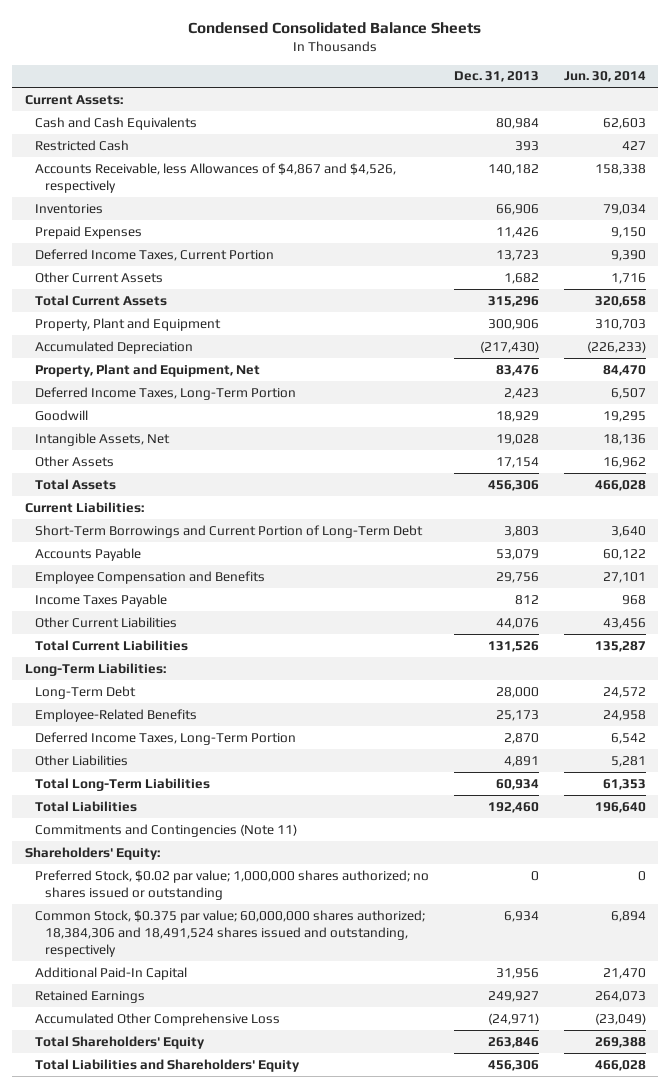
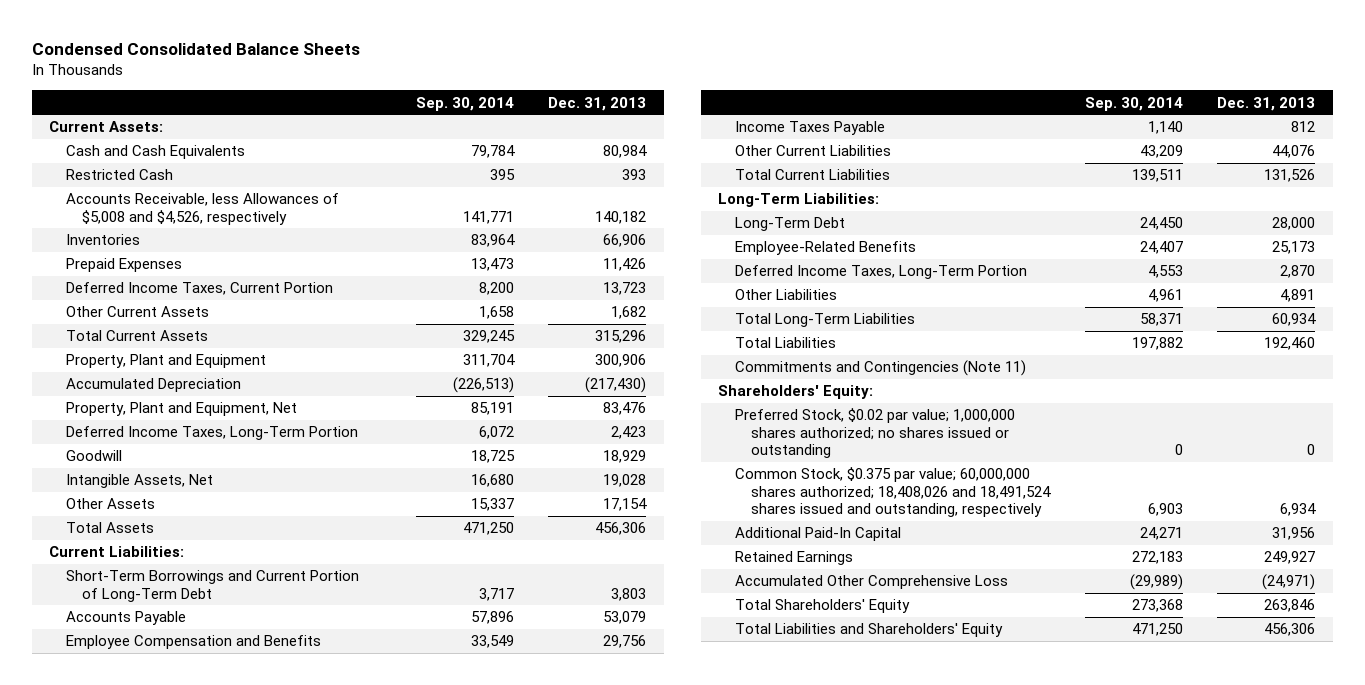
[563,71,646,83] Jun. 30, 2014 -> none
none -> [415,96,514,111] Sep. 30, 2014
[34,162,396,194] Accounts Receivable, less Allowances of $4,867 and $4,526, respectively -> [65,193,339,225] Accounts Receivable, less Allowances of $5,008 and $4,526, respectively
[34,909,425,958] Common Stock, $0.375 par value; 60,000,000 shares authorized; 18,384,306 and 18,491,524 shares issued and outstanding, respectively -> [734,467,1052,518] Common Stock, $0.375 par value; 60,000,000 shares authorized; 18,408,026 and 18,491,524 shares issued and outstanding, respectively

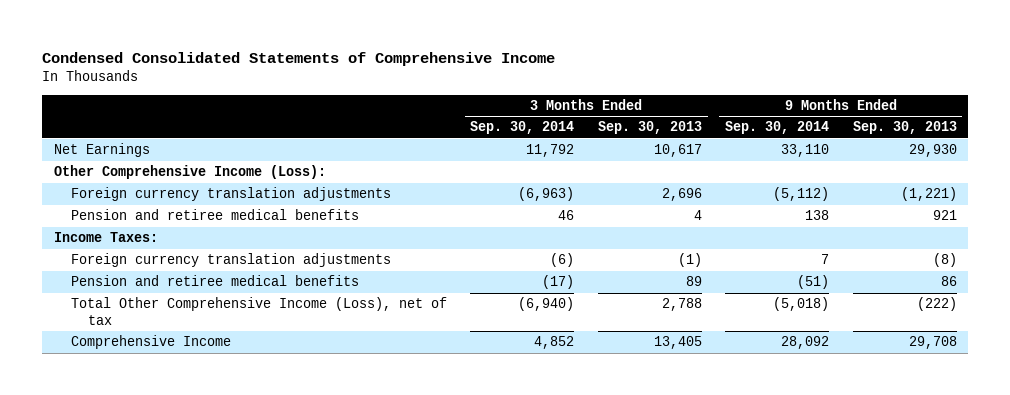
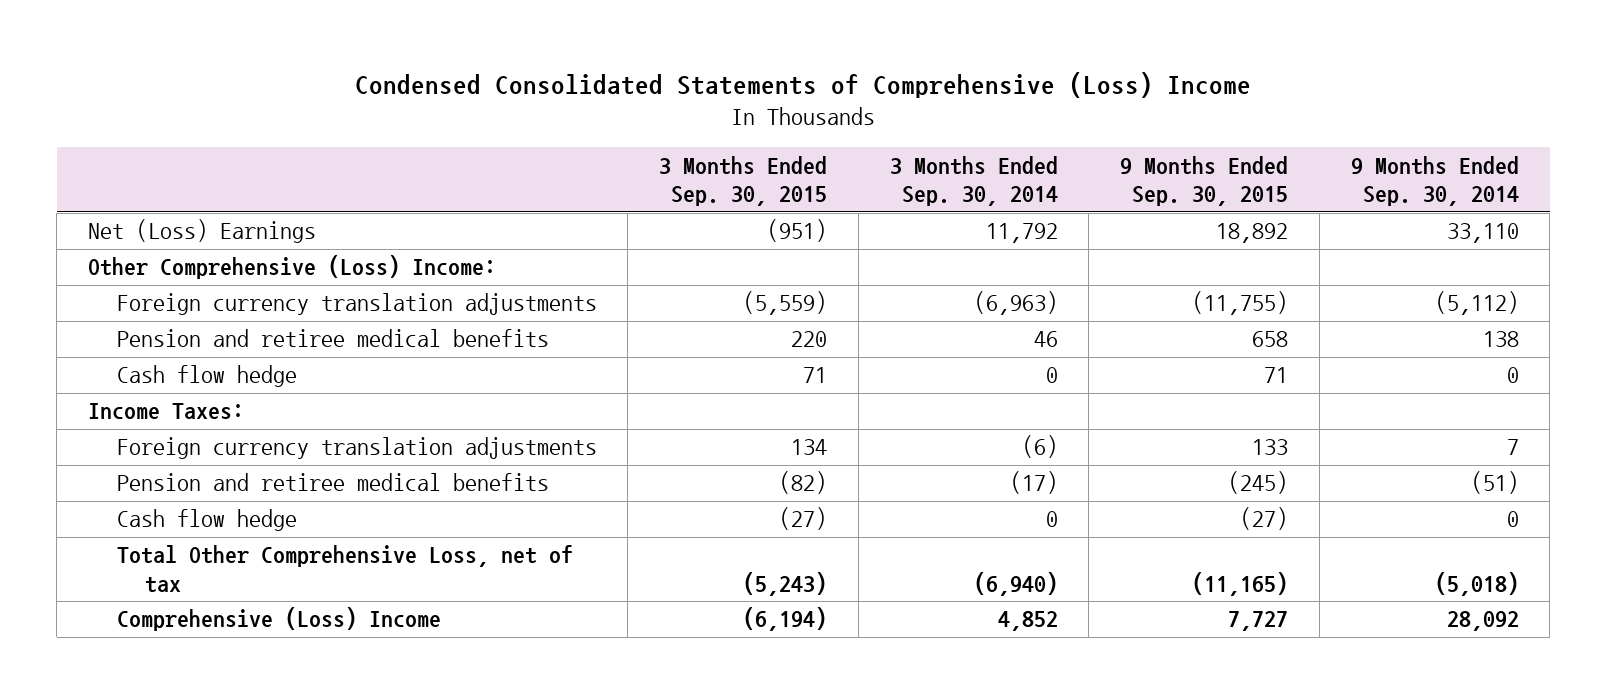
[41,51,555,66] Condensed Consolidated Statements of Comprehensive Income -> [355,71,1252,98] Condensed Consolidated Statements of Comprehensive (Loss) Income
[597,121,702,135] Sep. 30, 2013 -> none
[852,121,957,135] Sep. 30, 2013 -> none
none -> [659,155,828,207] 3 Months Ended Sep. 30, 2015
none -> [1120,155,1289,207] 9 Months Ended Sep. 30, 2015
[53,143,150,158] Net Earnings -> [87,219,316,244] Net (Loss) Earnings
[53,165,326,180] Other Comprehensive Income (Loss): -> [87,255,496,280] Other Comprehensive (Loss) Income:
none -> [116,365,297,388] Cash flow hedge
none -> [116,509,297,532] Cash flow hedge
[70,297,447,325] Total Other Comprehensive Income (Loss), net of tax -> [116,545,573,593] Total Other Comprehensive Loss, net of tax
[70,335,231,350] Comprehensive Income -> [116,607,441,632] Comprehensive (Loss) Income

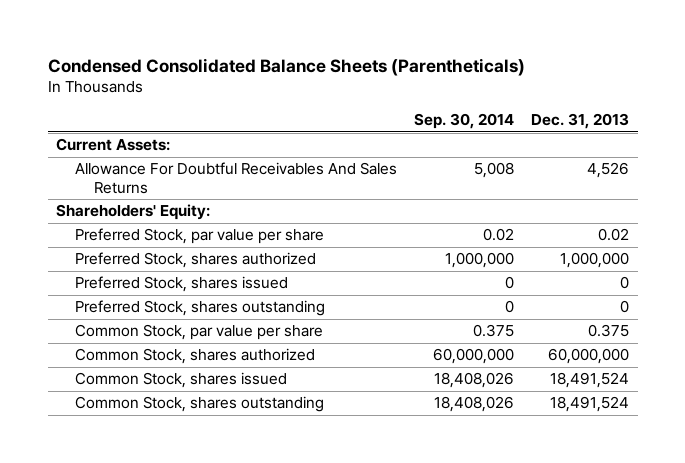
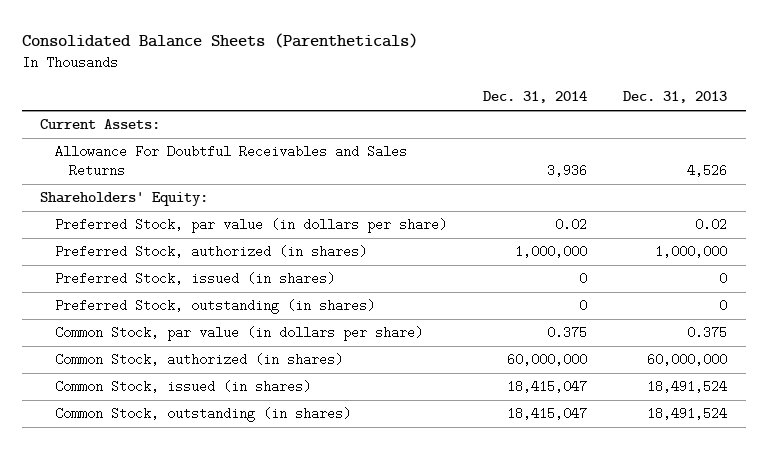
[47,57,525,76] Condensed Consolidated Balance Sheets (Parentheticals) -> [22,33,419,49] Consolidated Balance Sheets (Parentheticals)
[414,113,515,130] Sep. 30, 2014 -> none
none -> [483,91,588,104] Dec. 31, 2014
[75,162,398,194] Allowance For Doubtful Receivables And Sales Returns -> [54,145,407,178] Allowance For Doubtful Receivables and Sales Returns
[75,228,325,245] Preferred Stock, par value per share -> [54,218,447,234] Preferred Stock, par value (in dollars per share)
[75,252,317,269] Preferred Stock, shares authorized -> [54,245,367,259] Preferred Stock, authorized (in shares)
[75,276,289,293] Preferred Stock, shares issued -> [54,272,335,286] Preferred Stock, issued (in shares)
[75,300,326,317] Preferred Stock, shares outstanding -> [54,299,375,315] Preferred Stock, outstanding (in shares)
[75,324,324,341] Common Stock, par value per share -> [54,326,423,342] Common Stock, par value (in dollars per share)
[75,348,316,365] Common Stock, shares authorized -> [54,353,343,367] Common Stock, authorized (in shares)
[75,372,288,389] Common Stock, shares issued -> [54,380,311,394] Common Stock, issued (in shares)
[75,396,325,413] Common Stock, shares outstanding -> [54,407,351,423] Common Stock, outstanding (in shares)

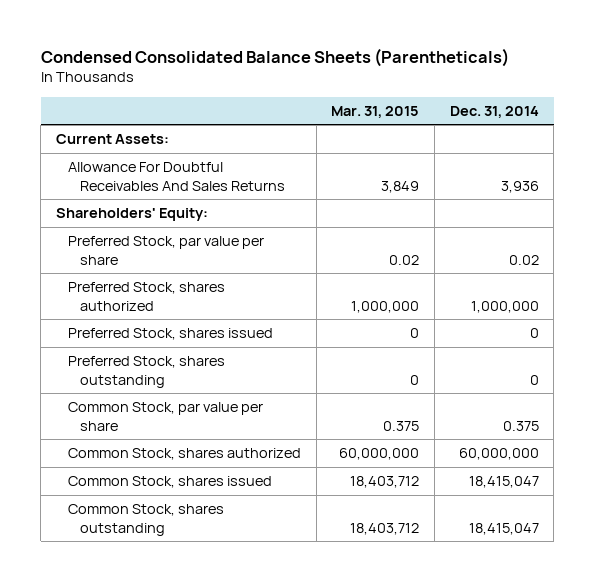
[22,33,419,49] Consolidated Balance Sheets (Parentheticals) -> [40,47,509,67] Condensed Consolidated Balance Sheets (Parentheticals)
[623,91,728,104] Dec. 31, 2013 -> none
none -> [331,105,420,118] Mar. 31, 2015
[54,145,407,178] Allowance For Doubtful Receivables and Sales Returns -> [67,162,285,191] Allowance For Doubtful Receivables And Sales Returns
[54,218,447,234] Preferred Stock, par value (in dollars per share) -> [67,236,264,265] Preferred Stock, par value per share
[54,245,367,259] Preferred Stock, authorized (in shares) -> [67,282,225,311] Preferred Stock, shares authorized
[54,272,335,286] Preferred Stock, issued (in shares) -> [67,328,273,341] Preferred Stock, shares issued
[54,299,375,315] Preferred Stock, outstanding (in shares) -> [67,356,225,388] Preferred Stock, shares outstanding
[54,326,423,342] Common Stock, par value (in dollars per share) -> [67,402,263,431] Common Stock, par value per share
[54,353,343,367] Common Stock, authorized (in shares) -> [67,448,301,461] Common Stock, shares authorized
[54,380,311,394] Common Stock, issued (in shares) -> [67,476,272,489] Common Stock, shares issued
[54,407,351,423] Common Stock, outstanding (in shares) -> [67,504,224,536] Common Stock, shares outstanding

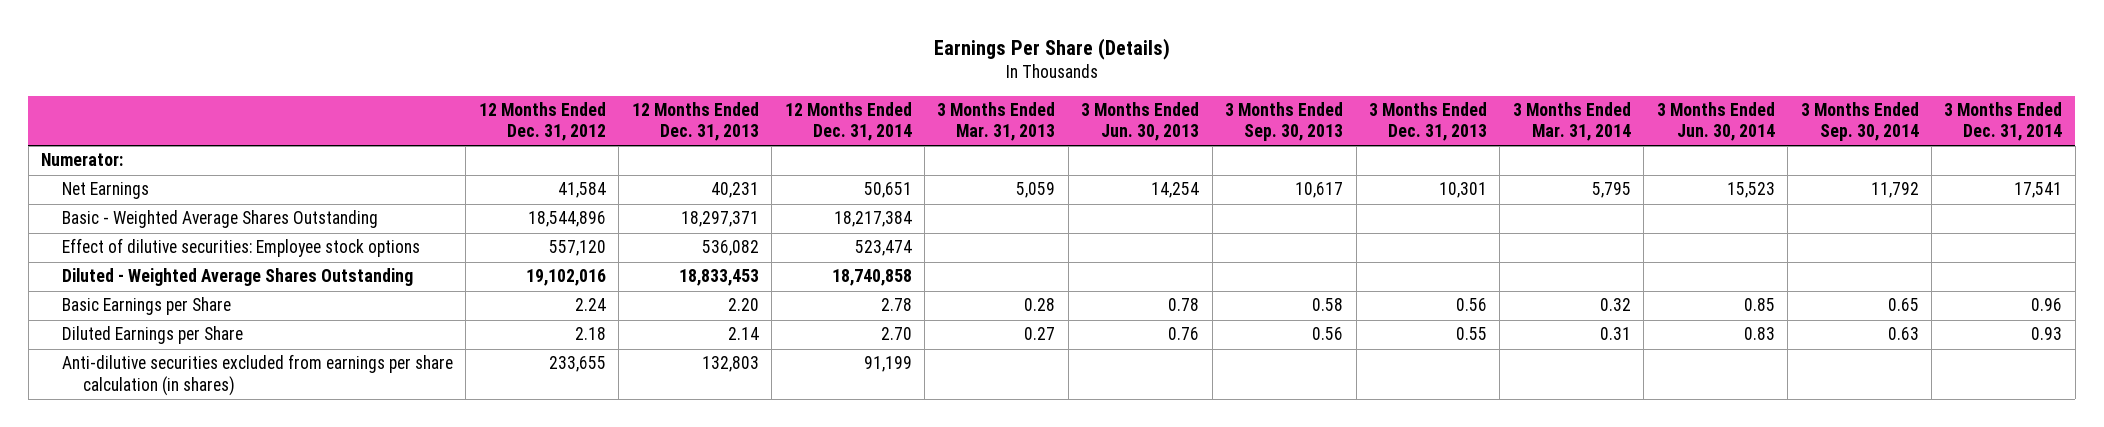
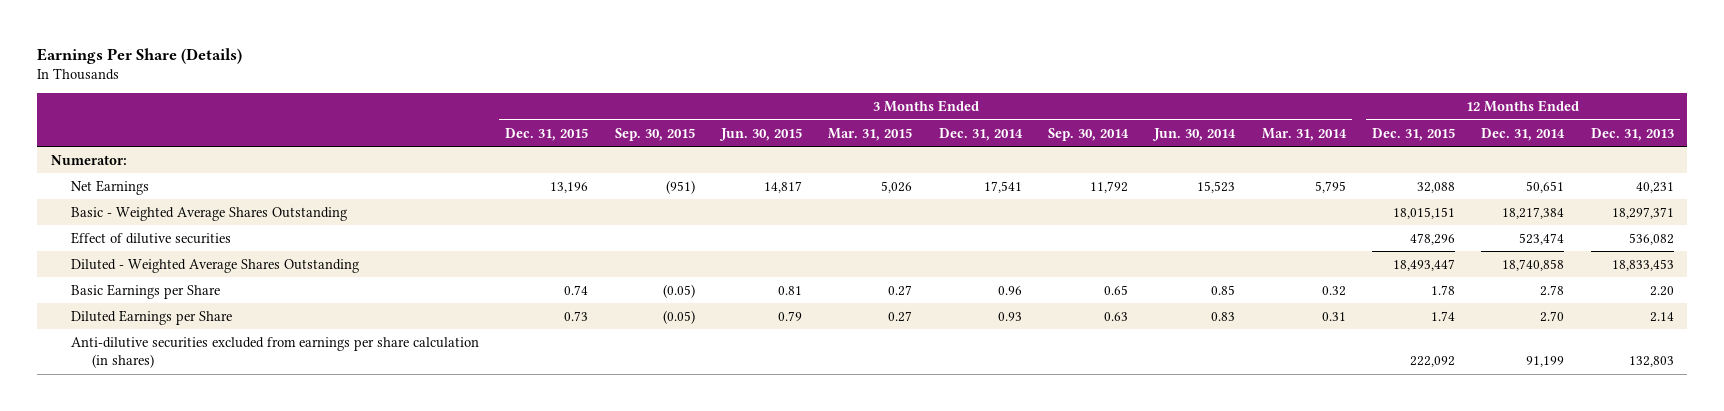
[478,102,606,142] 12 Months Ended Dec. 31, 2012 -> none
[937,102,1056,142] 3 Months Ended Mar. 31, 2013 -> none
[1081,102,1200,142] 3 Months Ended Jun. 30, 2013 -> none
[1225,102,1344,142] 3 Months Ended Sep. 30, 2013 -> none
[1369,102,1488,142] 3 Months Ended Dec. 31, 2013 -> none
none -> [505,127,589,141] Dec. 31, 2015
none -> [614,127,695,141] Sep. 30, 2015
none -> [719,127,803,141] Jun. 30, 2015
none -> [828,127,913,141] Mar. 31, 2015
none -> [1372,127,1456,141] Dec. 31, 2015
[61,238,420,258] Effect of dilutive securities: Employee stock options -> [71,231,232,244] Effect of dilutive securities

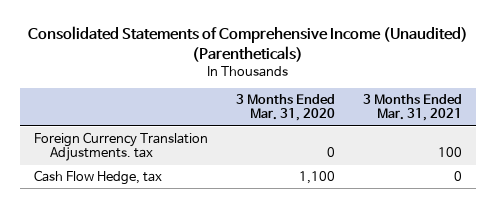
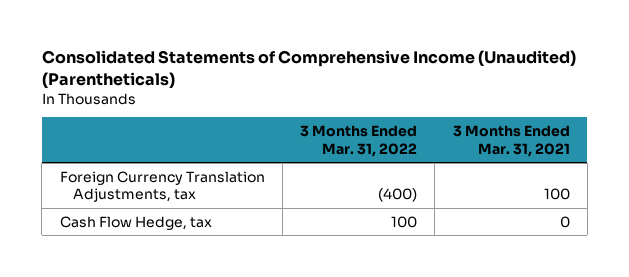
[236,94,336,122] 3 Months Ended Mar. 31, 2020 -> none
none -> [300,124,418,157] 3 Months Ended Mar. 31, 2022
[34,132,209,162] Foreign Currency Translation Adjustments. tax -> [59,170,265,203] Foreign Currency Translation Adjustments, tax

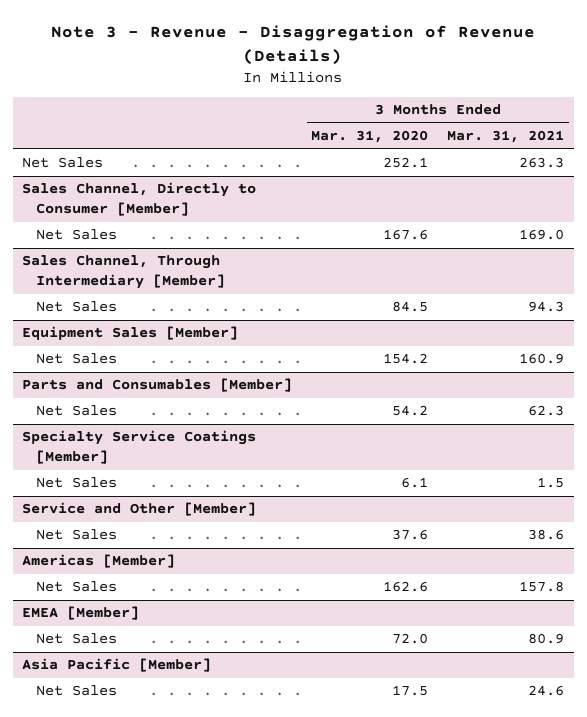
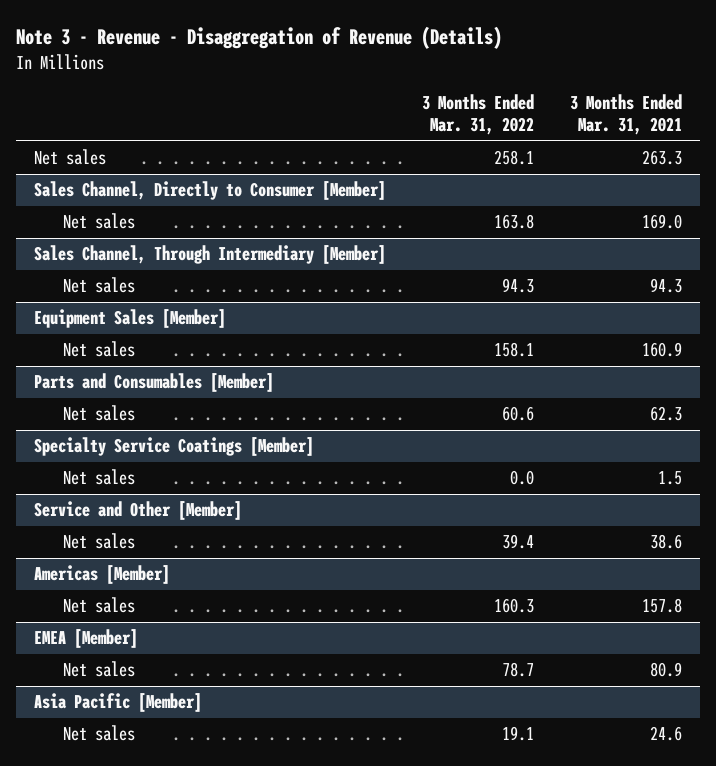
[311,130,429,144] Mar. 31, 2020 -> none
none -> [421,94,534,136] 3 Months Ended Mar. 31, 2022
[22,157,104,169] Net Sales -> [33,149,106,166] Net sales
[36,229,118,241] Net Sales -> [62,213,135,230] Net sales
[36,301,118,313] Net Sales -> [62,277,135,294] Net sales
[36,353,118,365] Net Sales -> [62,341,135,358] Net sales
[36,405,118,417] Net Sales -> [62,405,135,422] Net sales
[36,477,118,489] Net Sales -> [62,469,135,486] Net sales
[36,529,118,541] Net Sales -> [62,533,135,550] Net sales
[36,581,118,593] Net Sales -> [62,597,135,614] Net sales
[36,633,118,645] Net Sales -> [62,661,135,678] Net sales
[36,685,118,697] Net Sales -> [62,725,135,742] Net sales

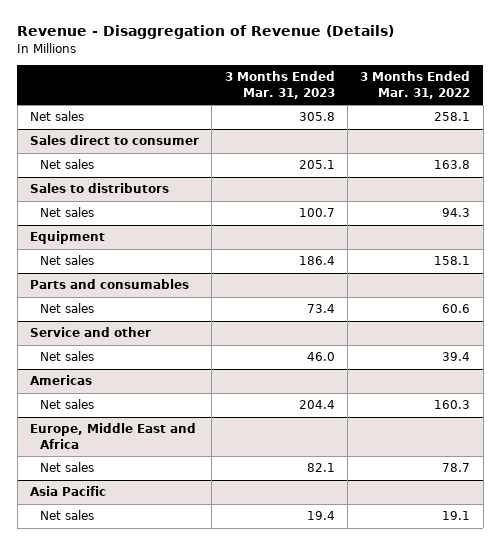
[15,26,502,50] Note 3 - Revenue - Disaggregation of Revenue (Details) -> [17,25,395,40] Revenue - Disaggregation of Revenue (Details)
[570,94,683,136] 3 Months Ended Mar. 31, 2021 -> none
none -> [224,71,335,99] 3 Months Ended Mar. 31, 2023
[33,181,386,201] Sales Channel, Directly to Consumer [Member] -> [30,135,200,146] Sales direct to consumer
[33,245,386,265] Sales Channel, Through Intermediary [Member] -> [30,183,170,194] Sales to distributors
[33,309,226,329] Equipment Sales [Member] -> [30,231,106,245] Equipment
[33,373,274,393] Parts and Consumables [Member] -> [30,279,190,290] Parts and consumables
[33,437,314,457] Specialty Service Coatings [Member] -> none
[62,469,135,486] Net sales -> none
[33,501,242,521] Service and Other [Member] -> [30,327,152,338] Service and other
[33,565,170,585] Americas [Member] -> [30,375,93,386] Americas
[33,629,138,649] EMEA [Member] -> [30,423,197,450] Europe, Middle East and Africa
[33,693,202,713] Asia Pacific [Member] -> [30,486,107,497] Asia Pacific

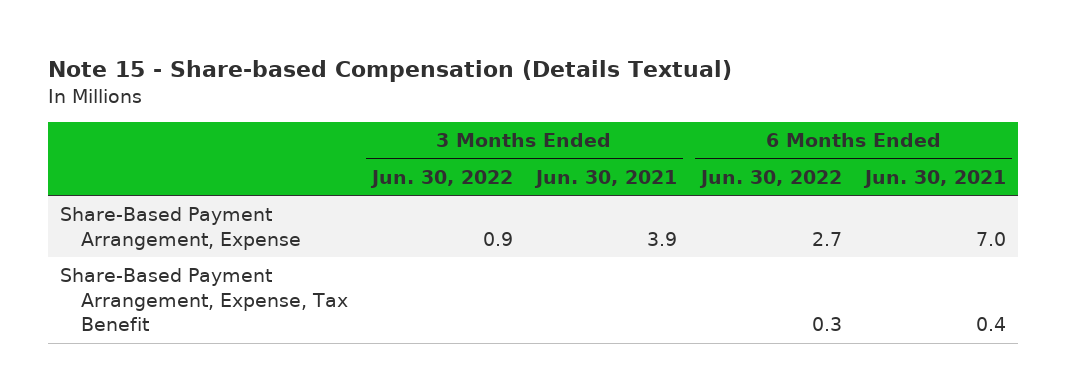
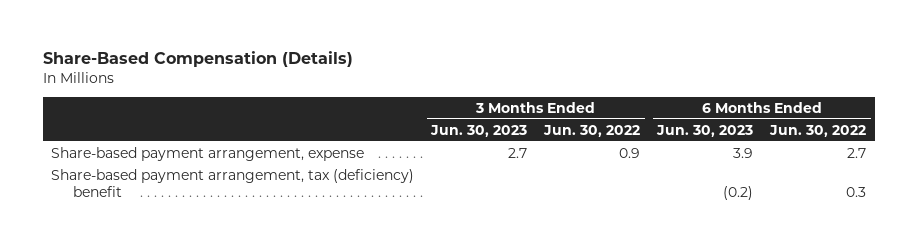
[47,60,732,83] Note 15 - Share-based Compensation (Details Textual) -> [42,51,353,68] Share-Based Compensation (Details)
[534,169,678,188] Jun. 30, 2021 -> none
[863,169,1007,188] Jun. 30, 2021 -> none
none -> [430,124,528,137] Jun. 30, 2023
none -> [656,124,754,137] Jun. 30, 2023
[59,207,302,250] Share-Based Payment Arrangement, Expense -> [51,146,365,161] Share-based payment arrangement, expense
[59,268,349,332] Share-Based Payment Arrangement, Expense, Tax Benefit -> [51,168,415,197] Share-based payment arrangement, tax (deficiency) benefit

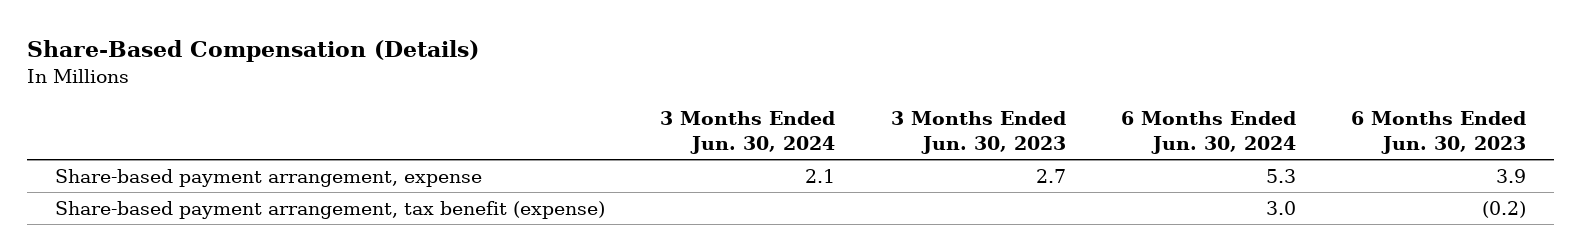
[543,124,641,137] Jun. 30, 2022 -> none
[769,124,867,137] Jun. 30, 2022 -> none
none -> [660,111,836,154] 3 Months Ended Jun. 30, 2024
none -> [1120,111,1296,154] 6 Months Ended Jun. 30, 2024
[51,168,415,197] Share-based payment arrangement, tax (deficiency) benefit -> [54,201,605,220] Share-based payment arrangement, tax benefit (expense)

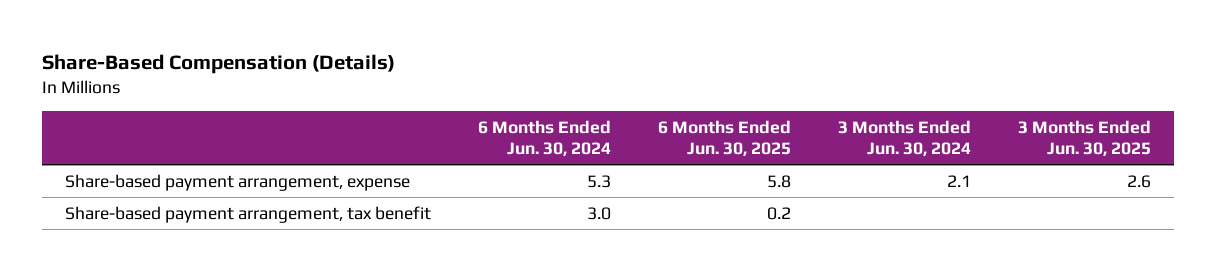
[890,111,1066,154] 3 Months Ended Jun. 30, 2023 -> none
[1351,111,1527,154] 6 Months Ended Jun. 30, 2023 -> none
none -> [658,119,792,156] 6 Months Ended Jun. 30, 2025
none -> [1018,119,1152,156] 3 Months Ended Jun. 30, 2025
[54,201,605,220] Share-based payment arrangement, tax benefit (expense) -> [65,205,432,223] Share-based payment arrangement, tax benefit

